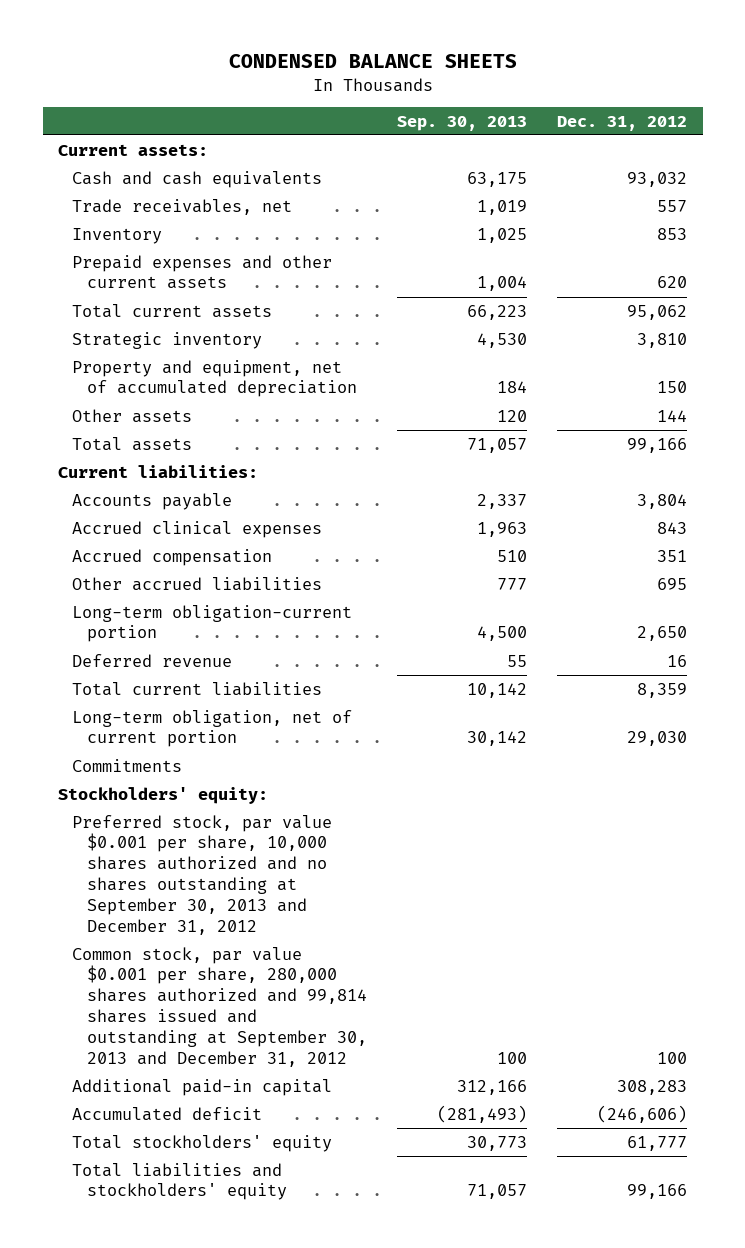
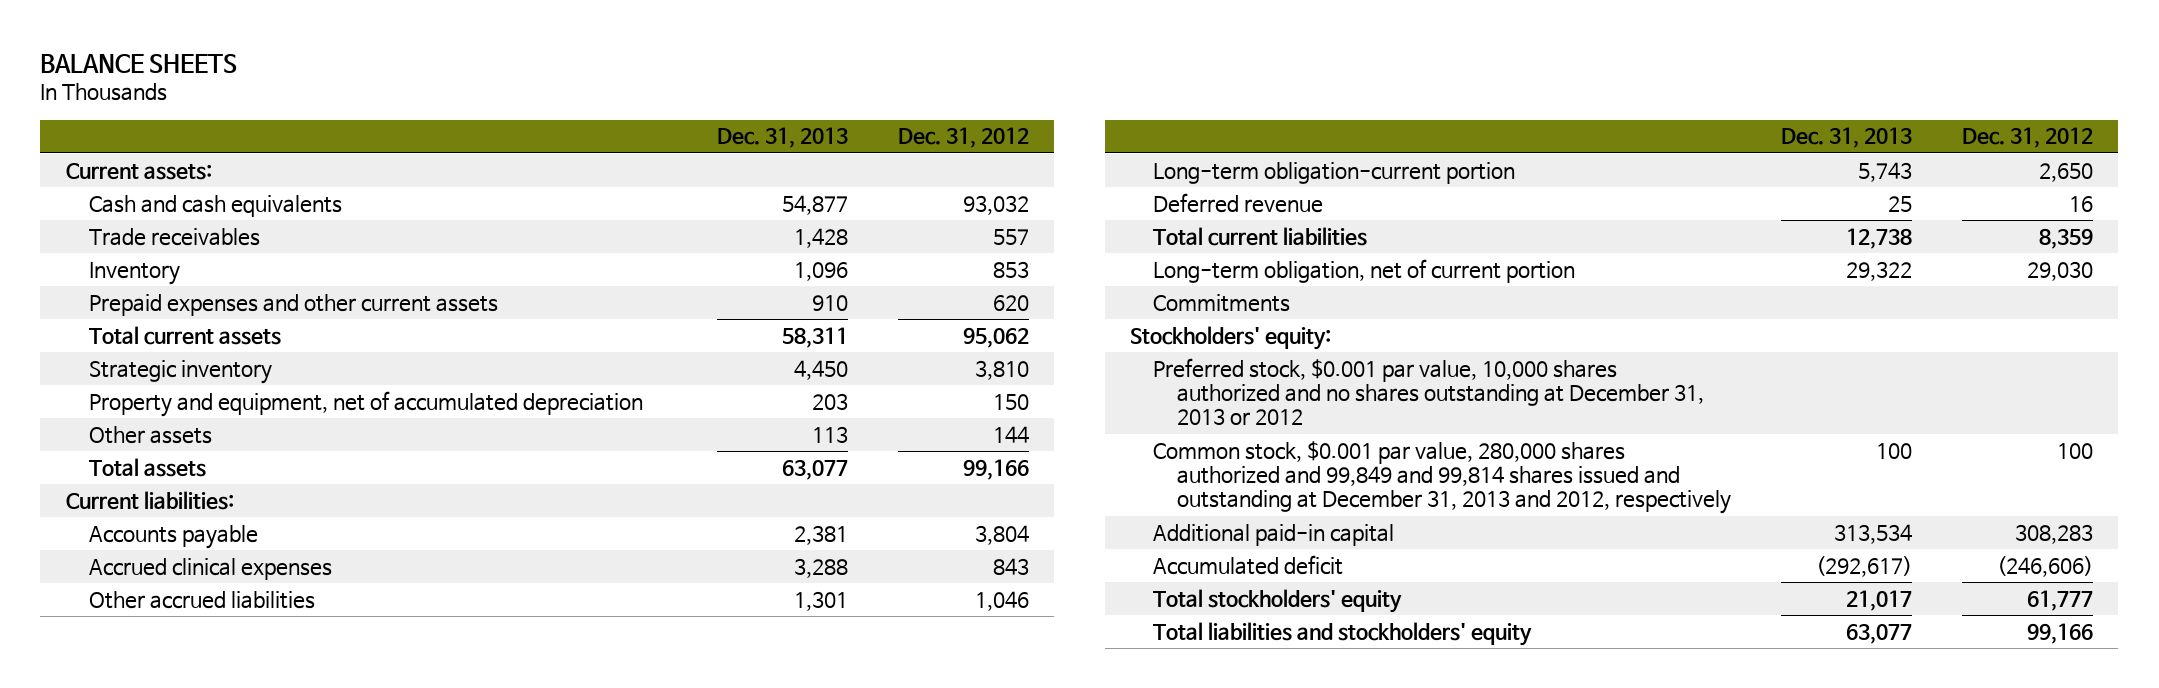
[228,54,517,69] CONDENSED BALANCE SHEETS -> [40,53,238,73] BALANCE SHEETS
[397,115,528,131] Sep. 30, 2013 -> none
none -> [716,127,848,149] Dec. 31, 2013
[72,198,293,215] Trade receivables, net -> [88,227,260,246] Trade receivables
[72,548,273,566] Accrued compensation -> none
[657,577,688,590] 695 -> [974,590,1029,611] 1,046
[72,814,333,935] Preferred stock, par value $0.001 per share, 10,000 shares authorized and no shares outstanding at September 30, 2013 and December 31, 2012 -> [1153,357,1704,426] Preferred stock, $0.001 par value, 10,000 shares authorized and no shares outstanding at December 31, 2013 or 2012
[72,946,367,1067] Common stock, par value $0.001 per share, 280,000 shares authorized and 99,814 shares issued and outstanding at September 30, 2013 and December 31, 2012 -> [1153,440,1731,515] Common stock, $0.001 par value, 280,000 shares authorized and 99,849 and 99,814 shares issued and outstanding at December 31, 2013 and 2012, respectively

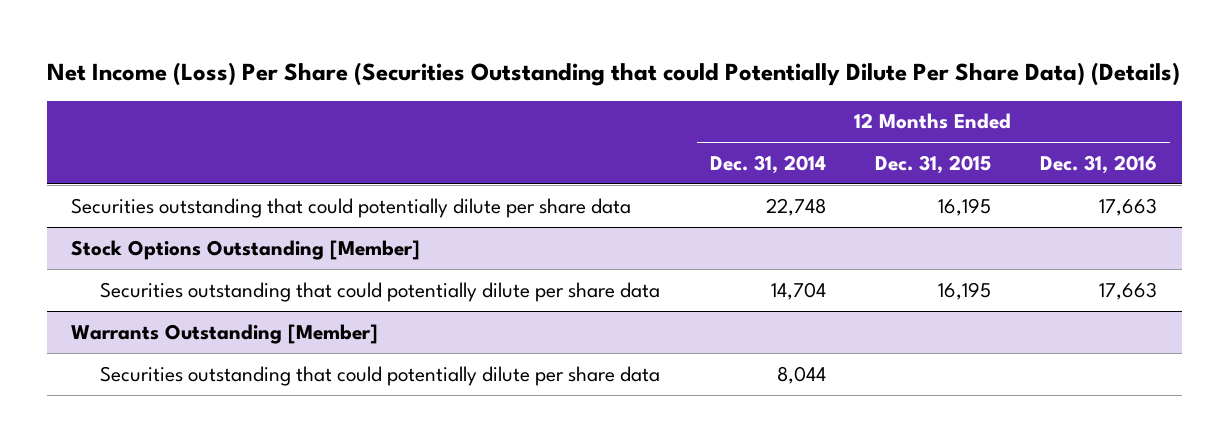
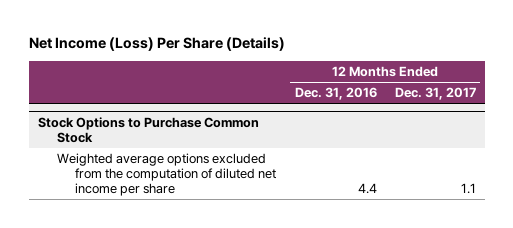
[46,61,1180,86] Net Income (Loss) Per Share (Securities Outstanding that could Potentially Dilute Per Share Data) (Details) -> [28,37,285,52] Net Income (Loss) Per Share (Details)
[709,155,826,175] Dec. 31, 2014 -> none
[874,155,991,175] Dec. 31, 2015 -> none
none -> [394,87,476,101] Dec. 31, 2017
[71,197,632,218] Securities outstanding that could potentially dilute per share data -> none
[100,281,661,302] Securities outstanding that could potentially dilute per share data -> none
[71,323,379,344] Warrants Outstanding [Member] -> none
[100,365,661,386] Securities outstanding that could potentially dilute per share data -> none
[71,239,421,260] Stock Options Outstanding [Member] -> [37,116,259,143] Stock Options to Purchase Common Stock
none -> [56,153,277,197] Weighted average options excluded from the computation of diluted net income per share

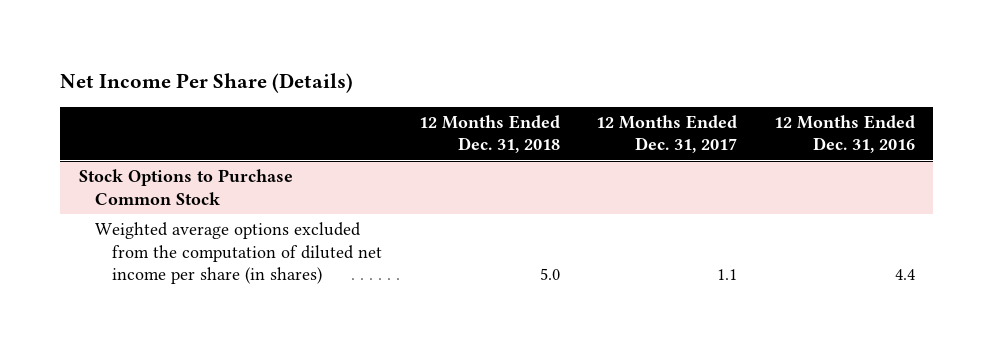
[28,37,285,52] Net Income (Loss) Per Share (Details) -> [60,73,354,94] Net Income Per Share (Details)
none -> [418,114,560,154] 12 Months Ended Dec. 31, 2018
[56,153,277,197] Weighted average options excluded from the computation of diluted net income per share -> [95,222,383,284] Weighted average options excluded from the computation of diluted net income per share (in shares)

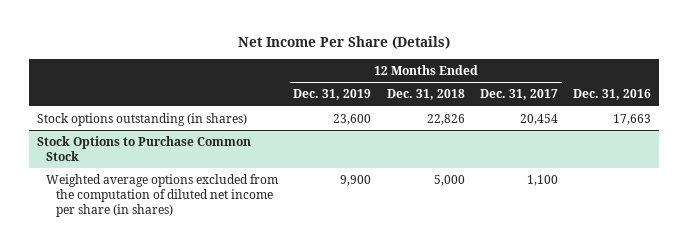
[773,114,915,154] 12 Months Ended Dec. 31, 2016 -> none
none -> [293,89,372,101] Dec. 31, 2019
none -> [572,89,651,101] Dec. 31, 2016
none -> [36,112,247,126] Stock options outstanding (in shares)
[539,267,560,280] 5.0 -> [433,174,465,186] 5,000
[717,268,738,280] 1.1 -> [526,174,558,186] 1,100

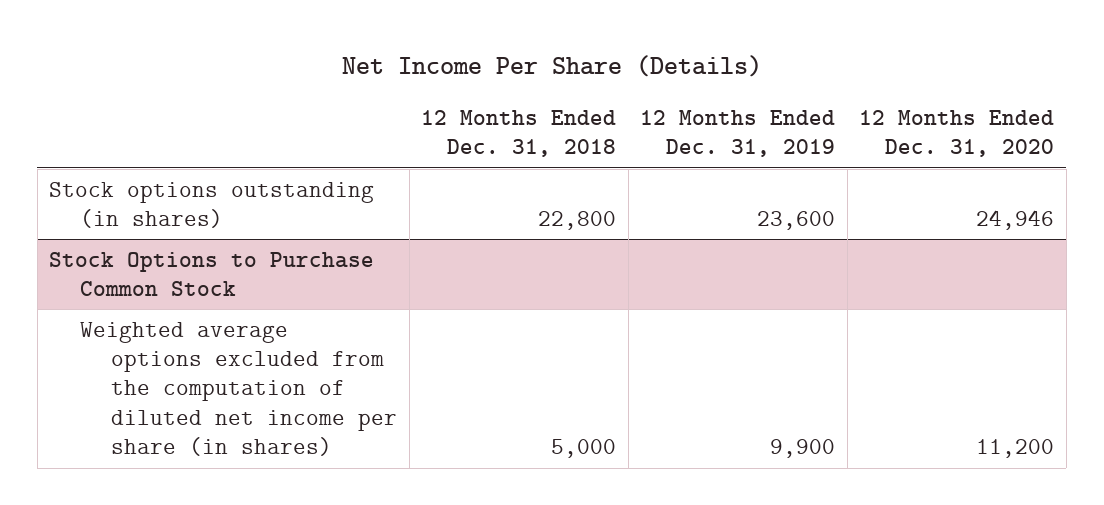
[479,89,558,101] Dec. 31, 2017 -> none
[572,89,651,101] Dec. 31, 2016 -> none
none -> [859,109,1055,158] 12 Months Ended Dec. 31, 2020
[426,113,465,125] 22,826 -> [538,211,617,231] 22,800

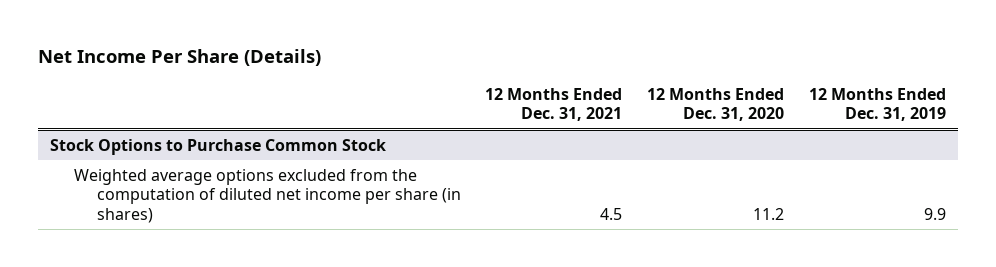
[421,109,617,158] 12 Months Ended Dec. 31, 2018 -> none
none -> [485,87,623,122] 12 Months Ended Dec. 31, 2021
[49,181,375,229] Stock options outstanding (in shares) -> none
[770,439,836,459] 9,900 -> [923,207,946,220] 9.9
[976,439,1055,459] 11,200 -> [752,207,784,220] 11.2

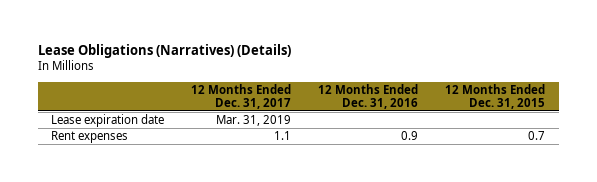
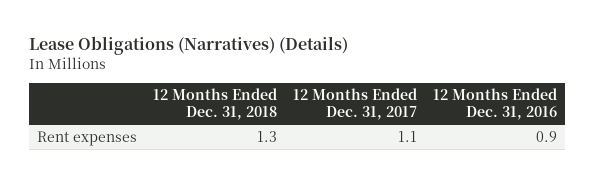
[445,83,546,109] 12 Months Ended Dec. 31, 2015 -> none
none -> [152,88,277,121] 12 Months Ended Dec. 31, 2018
[51,114,165,128] Lease expiration date -> none

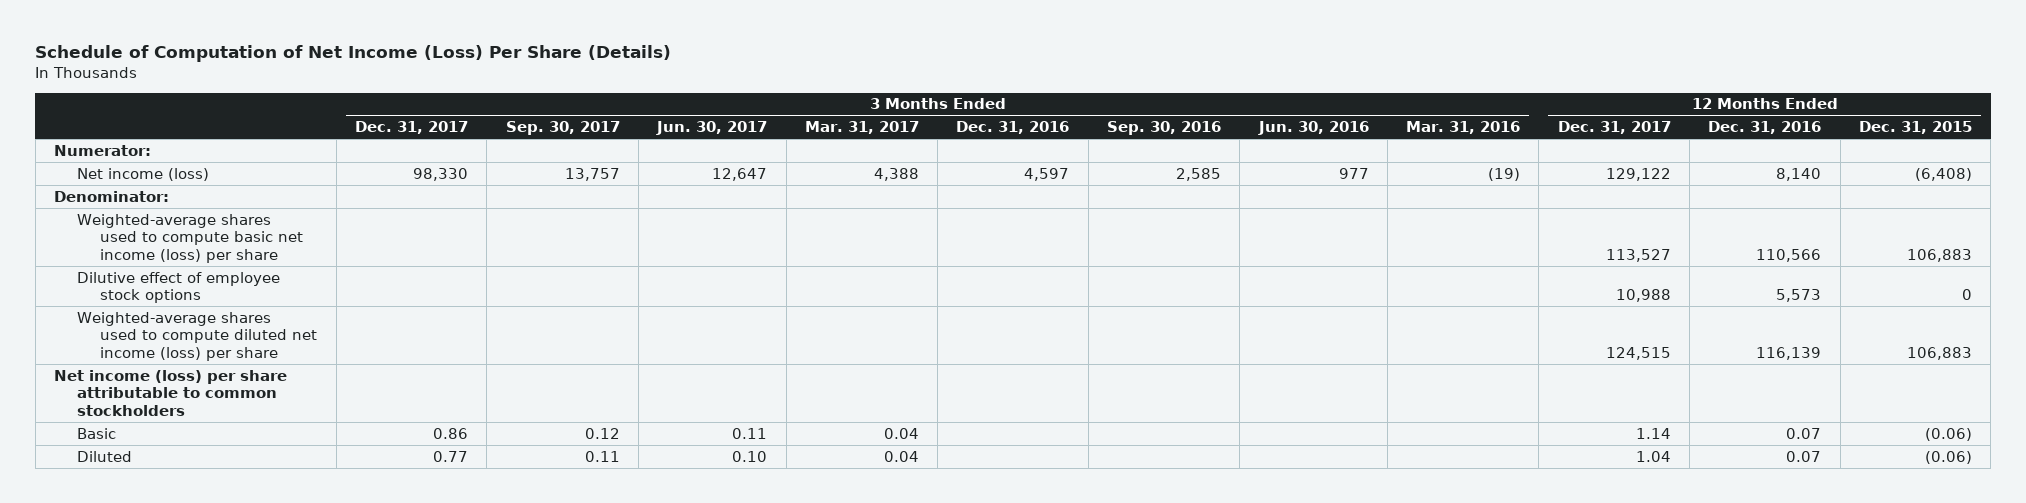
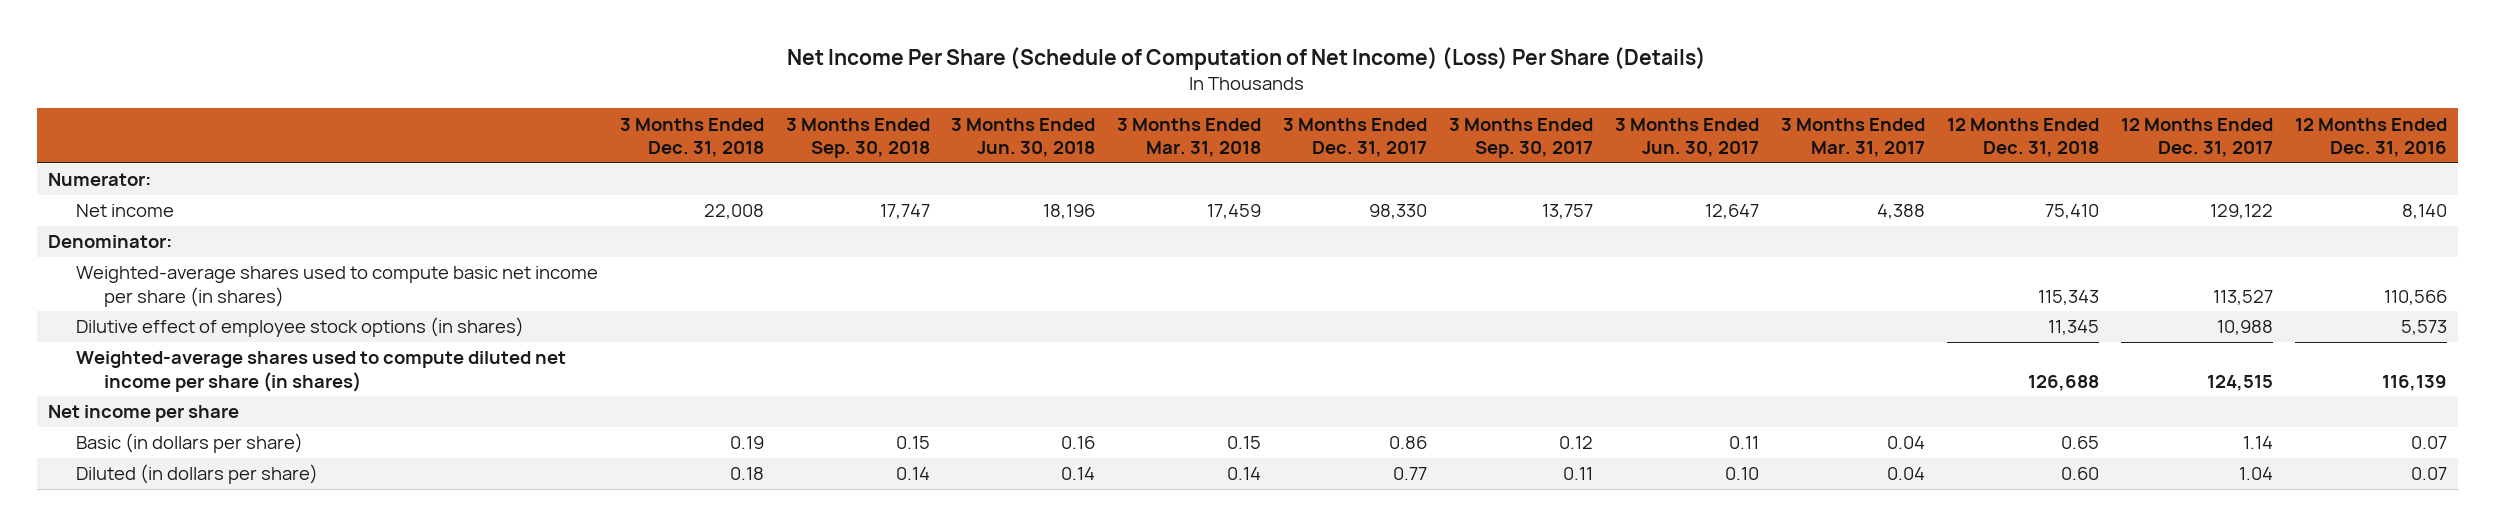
[35,45,672,63] Schedule of Computation of Net Income (Loss) Per Share (Details) -> [787,47,1707,71] Net Income Per Share (Schedule of Computation of Net Income) (Loss) Per Share (Details)
[956,121,1070,135] Dec. 31, 2016 -> none
[1106,121,1221,136] Sep. 30, 2016 -> none
[1257,121,1369,136] Jun. 30, 2016 -> none
[1406,121,1521,135] Mar. 31, 2016 -> none
[1858,121,1972,135] Dec. 31, 2015 -> none
none -> [619,117,764,157] 3 Months Ended Dec. 31, 2018
none -> [785,117,930,158] 3 Months Ended Sep. 30, 2018
none -> [951,117,1096,157] 3 Months Ended Jun. 30, 2018
none -> [1117,117,1262,157] 3 Months Ended Mar. 31, 2018
none -> [1947,117,2100,157] 12 Months Ended Dec. 31, 2018
[77,167,210,181] Net income (loss) -> [75,204,174,218] Net income
[77,213,304,263] Weighted-average shares used to compute basic net income (loss) per share -> [75,266,598,307] Weighted-average shares used to compute basic net income per share (in shares)
[77,271,281,304] Dilutive effect of employee stock options -> [75,317,524,338] Dilutive effect of employee stock options (in shares)
[77,311,318,361] Weighted-average shares used to compute diluted net income (loss) per share -> [75,351,566,392] Weighted-average shares used to compute diluted net income per share (in shares)
[54,369,288,416] Net income (loss) per share attributable to common stockholders -> [47,405,239,423] Net income per share
[77,427,117,439] Basic -> [75,433,303,454] Basic (in dollars per share)
[77,450,133,462] Diluted -> [75,464,318,485] Diluted (in dollars per share)

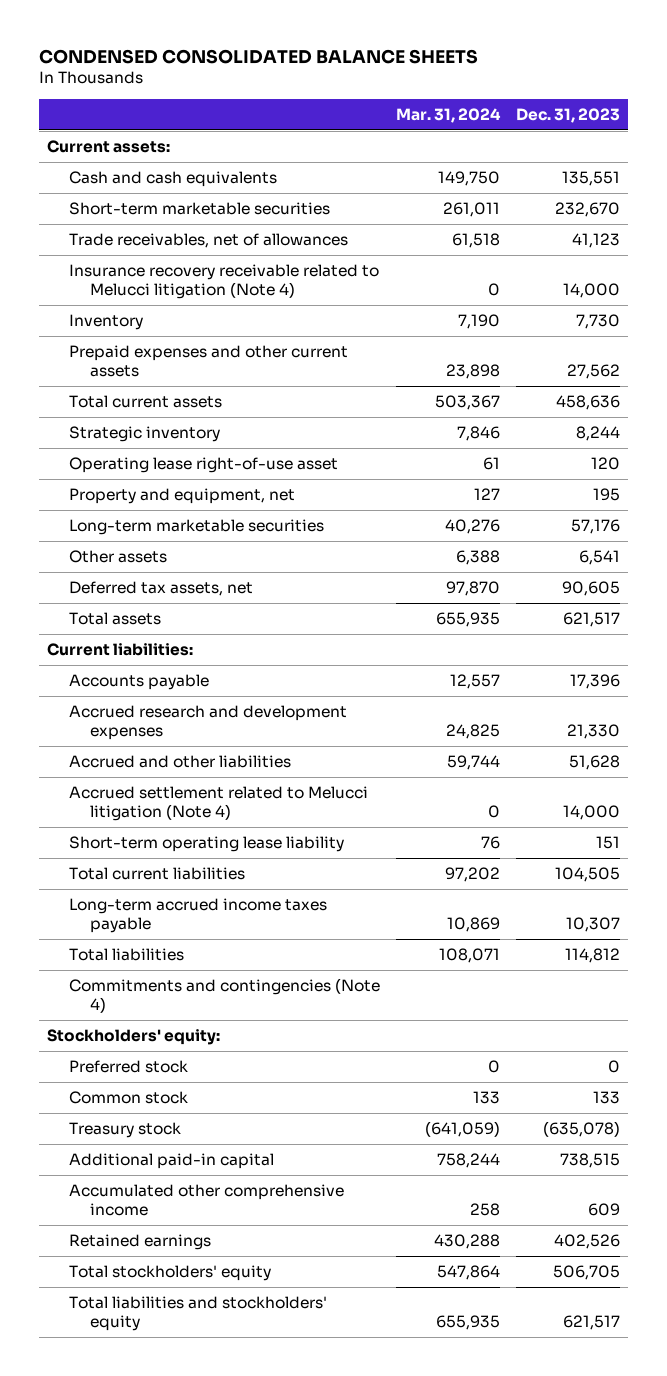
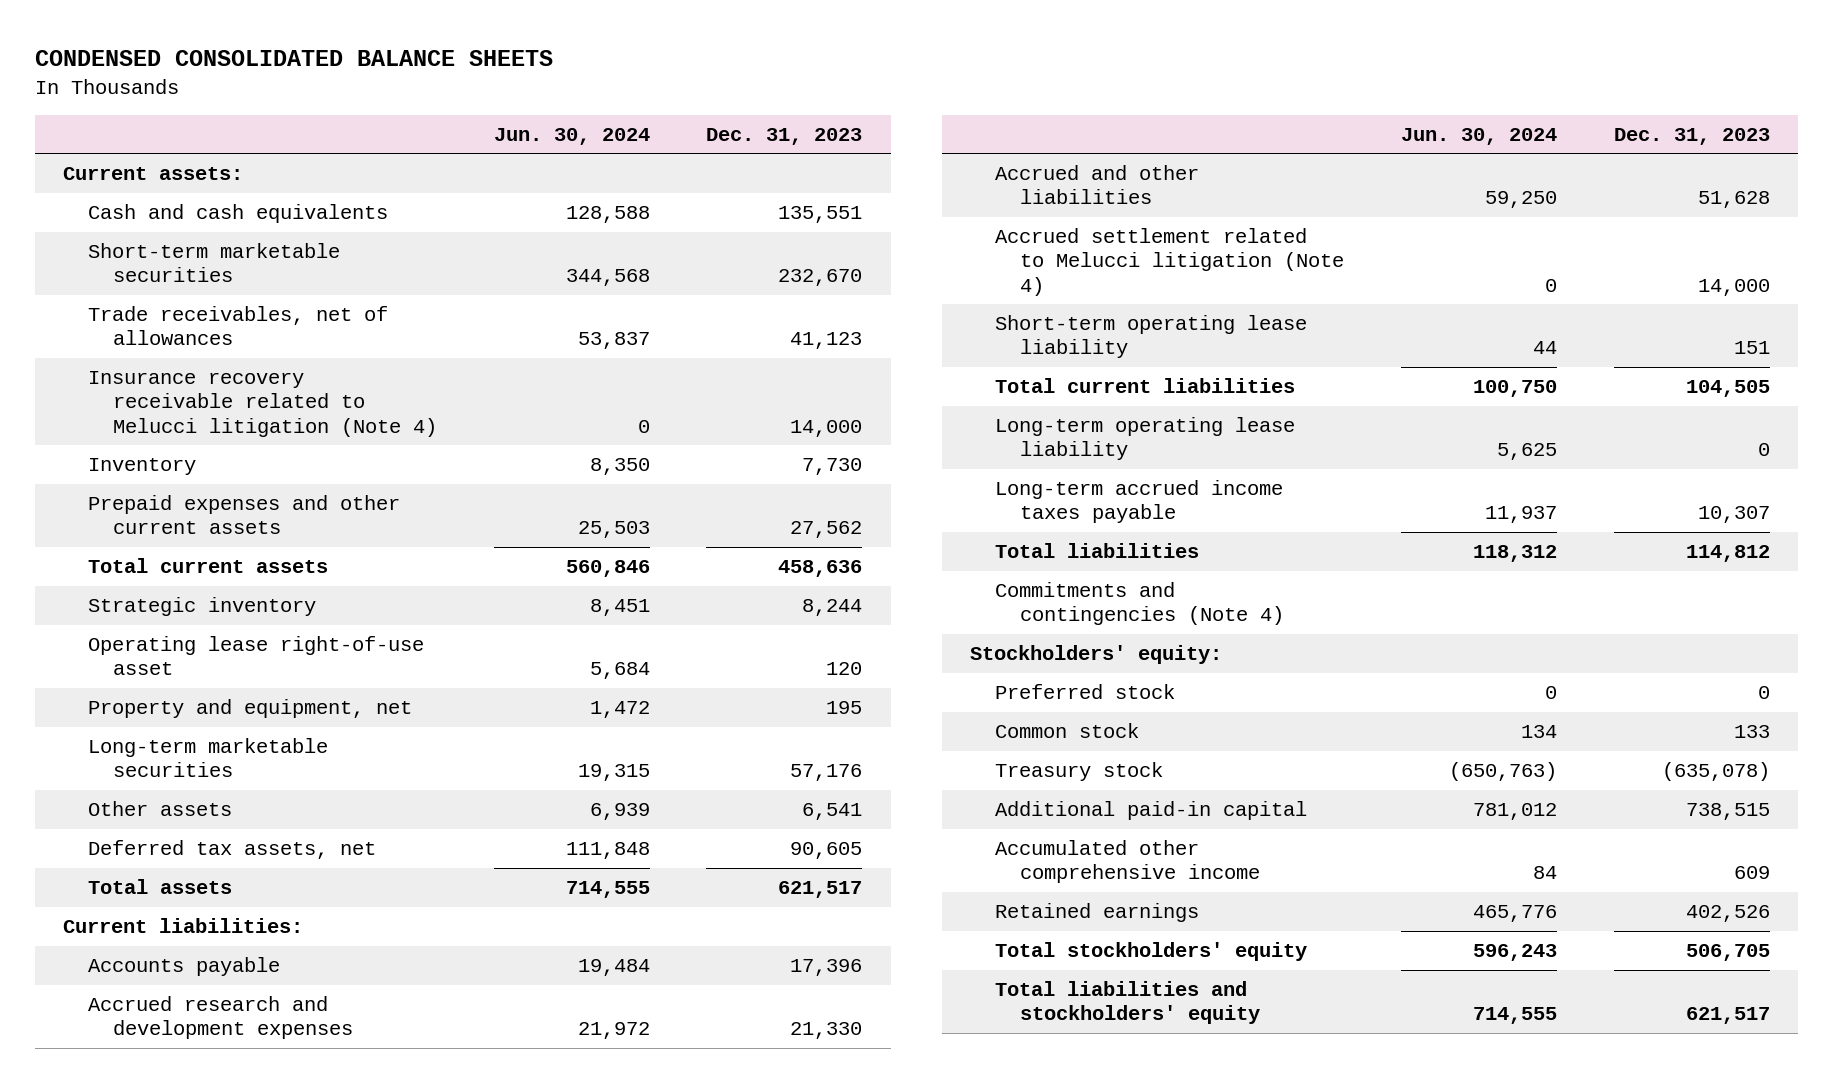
[395,107,501,123] Mar. 31, 2024 -> none
none -> [493,127,650,145] Jun. 30, 2024
none -> [995,417,1296,461] Long-term operating lease liability

